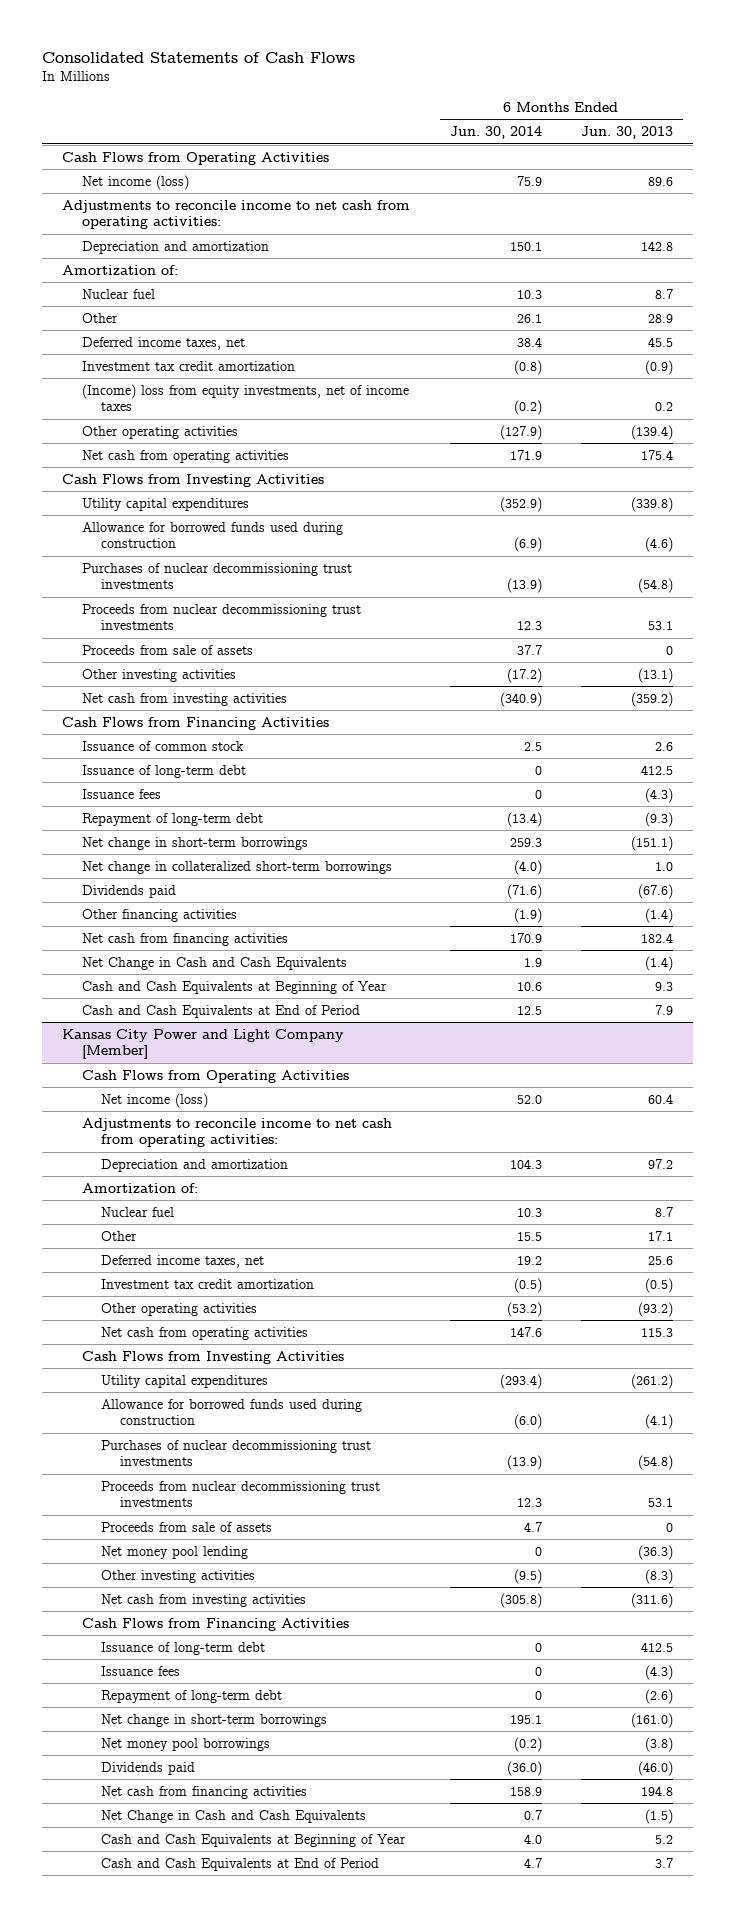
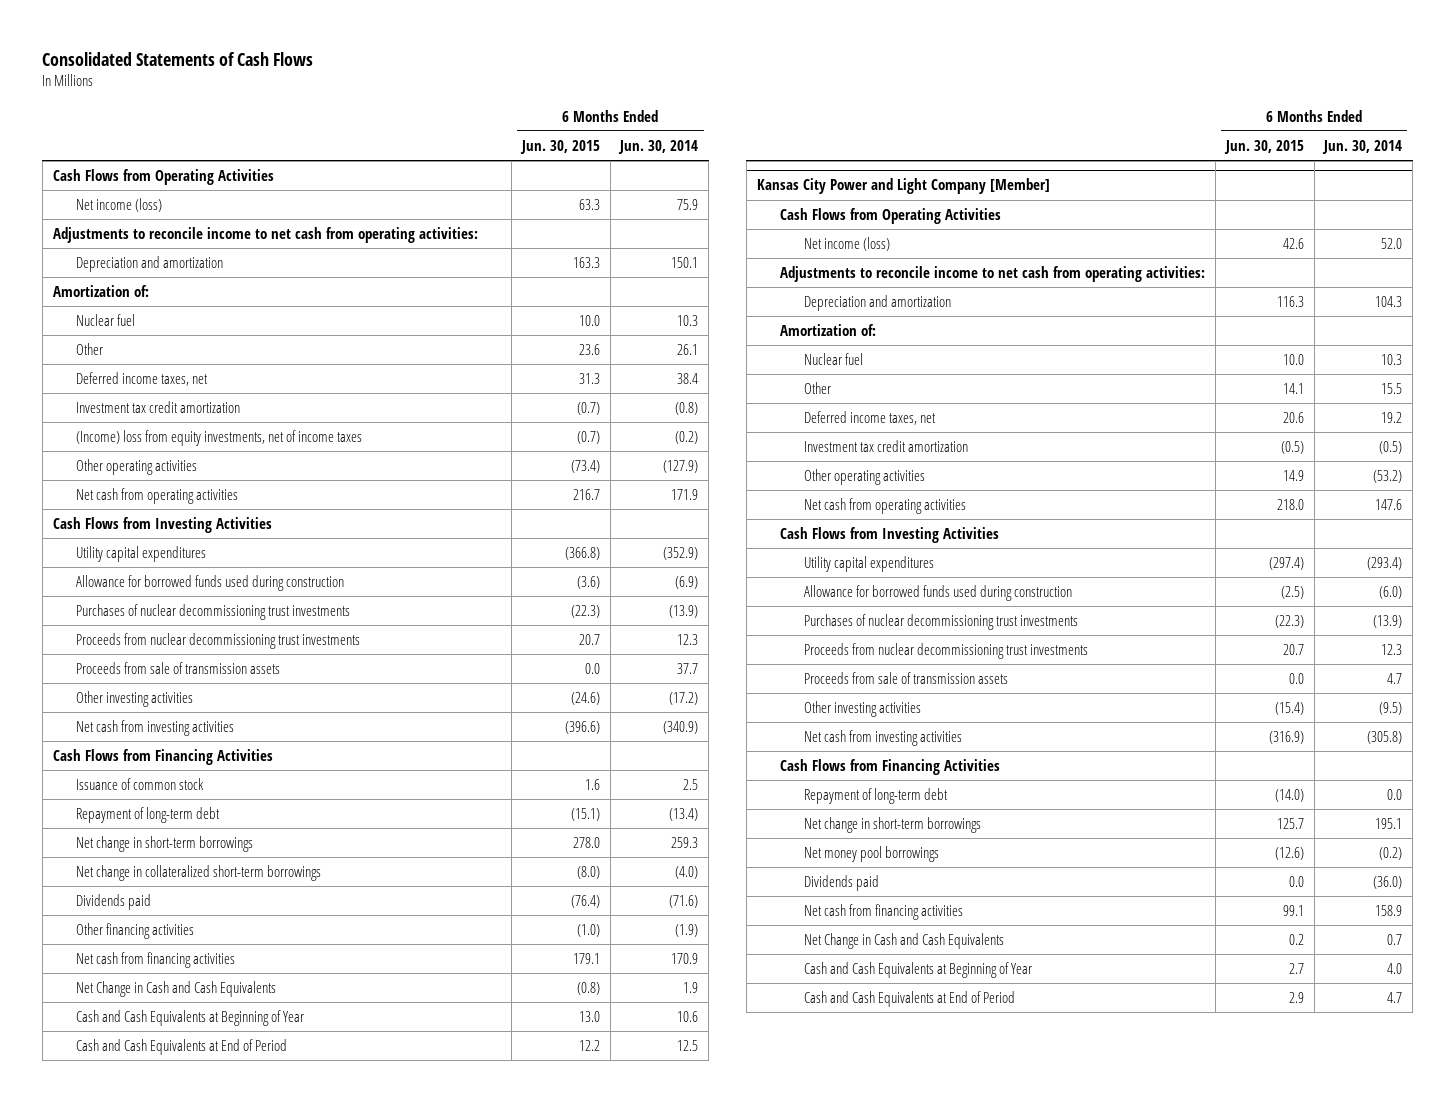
[581,126,674,140] Jun. 30, 2013 -> none
none -> [519,139,600,154] Jun. 30, 2015
[81,644,253,655] Proceeds from sale of assets -> [76,662,281,675] Proceeds from sale of transmission assets
[81,764,246,778] Issuance of long-term debt -> none
[81,788,161,799] Issuance fees -> none
[100,1545,248,1559] Net money pool lending -> none
[100,1521,272,1532] Proceeds from sale of assets -> [803,672,1008,685] Proceeds from sale of transmission assets
[100,1641,265,1655] Issuance of long-term debt -> none
[100,1665,180,1676] Issuance fees -> none
[534,1690,542,1700] 0 -> [1387,789,1403,801] 0.0

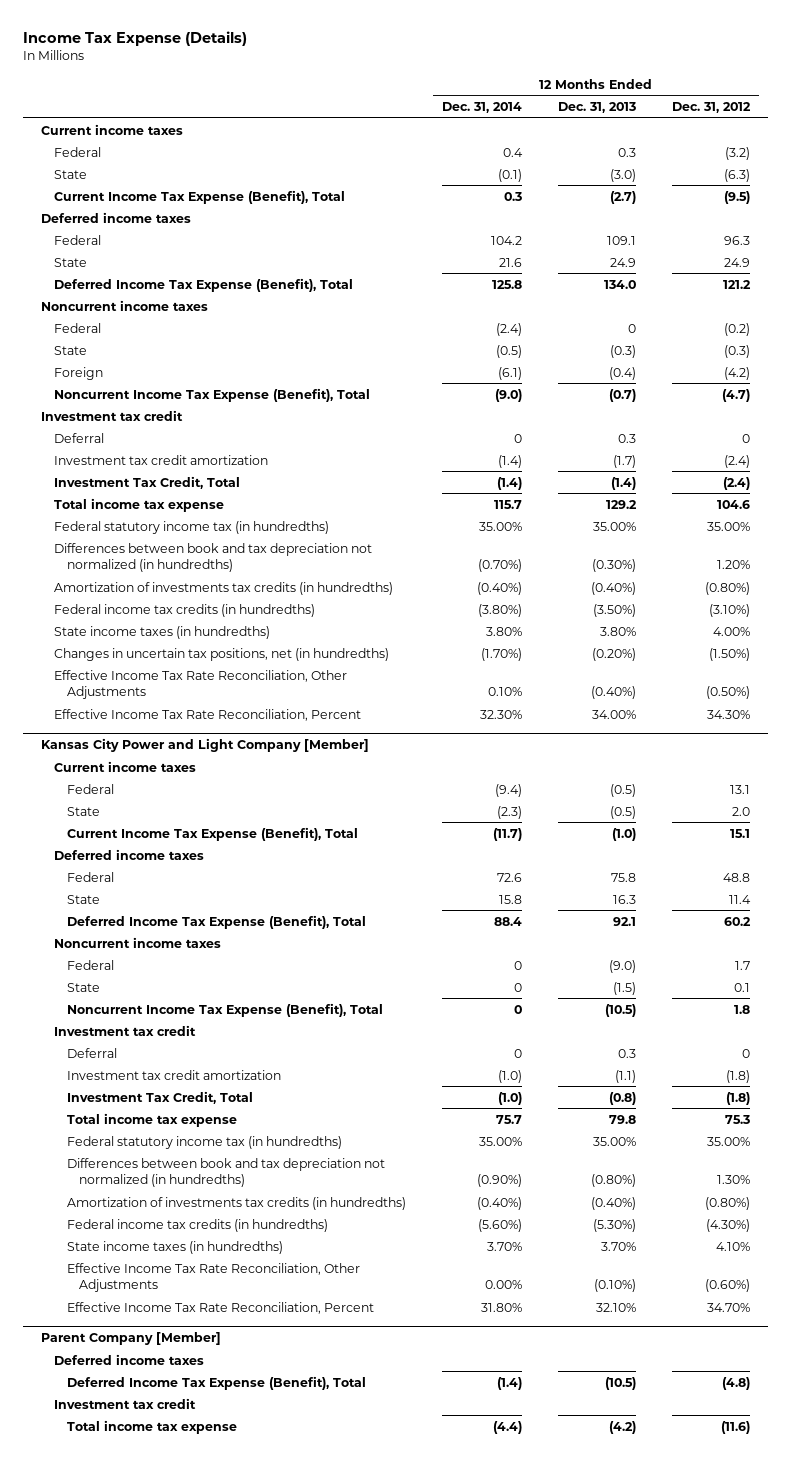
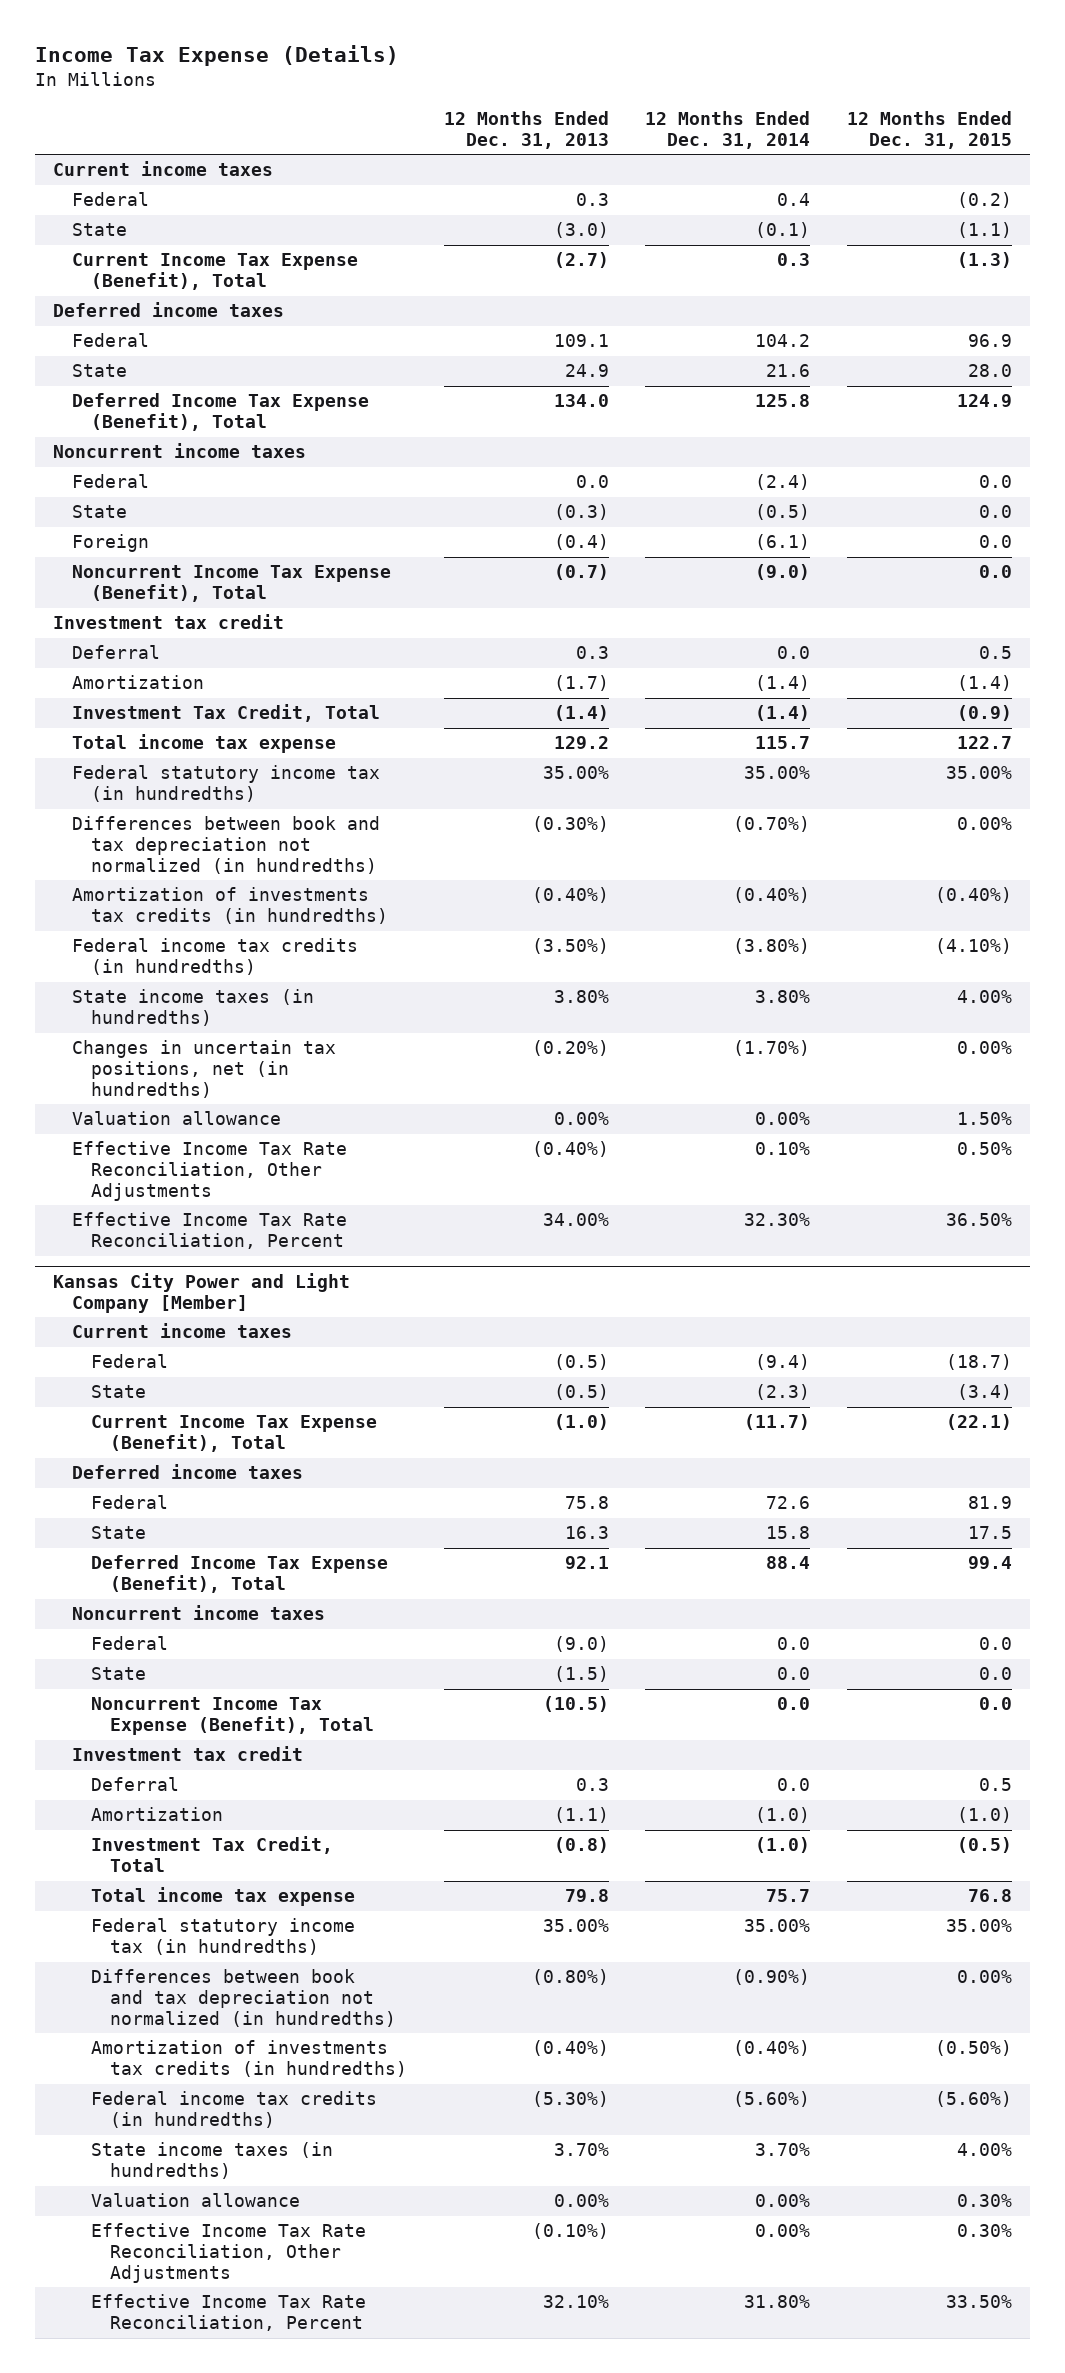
[671,102,751,114] Dec. 31, 2012 -> none
none -> [846,110,1012,149] 12 Months Ended Dec. 31, 2015
[627,323,636,333] 0 -> [575,475,609,489] 0.0
[513,433,522,443] 0 -> [777,646,811,660] 0.0
[54,454,269,465] Investment tax credit amortization -> [72,675,205,690] Amortization
none -> [72,1111,282,1126] Valuation allowance
[513,960,522,970] 0 -> [777,1637,811,1651] 0.0
[513,982,522,992] 0 -> [777,1667,811,1681] 0.0
[513,1004,522,1014] 0 -> [777,1697,811,1711] 0.0
[513,1048,522,1058] 0 -> [777,1778,811,1792] 0.0
[66,1069,281,1080] Investment tax credit amortization -> [91,1807,224,1822] Amortization
none -> [91,2193,301,2208] Valuation allowance
[41,1331,222,1345] Parent Company [Member] -> none
[54,1353,205,1365] Deferred income taxes -> none
[66,1375,366,1390] Deferred Income Tax Expense (Benefit), Total -> none
[54,1397,197,1409] Investment tax credit -> none
[66,1419,237,1434] Total income tax expense -> none

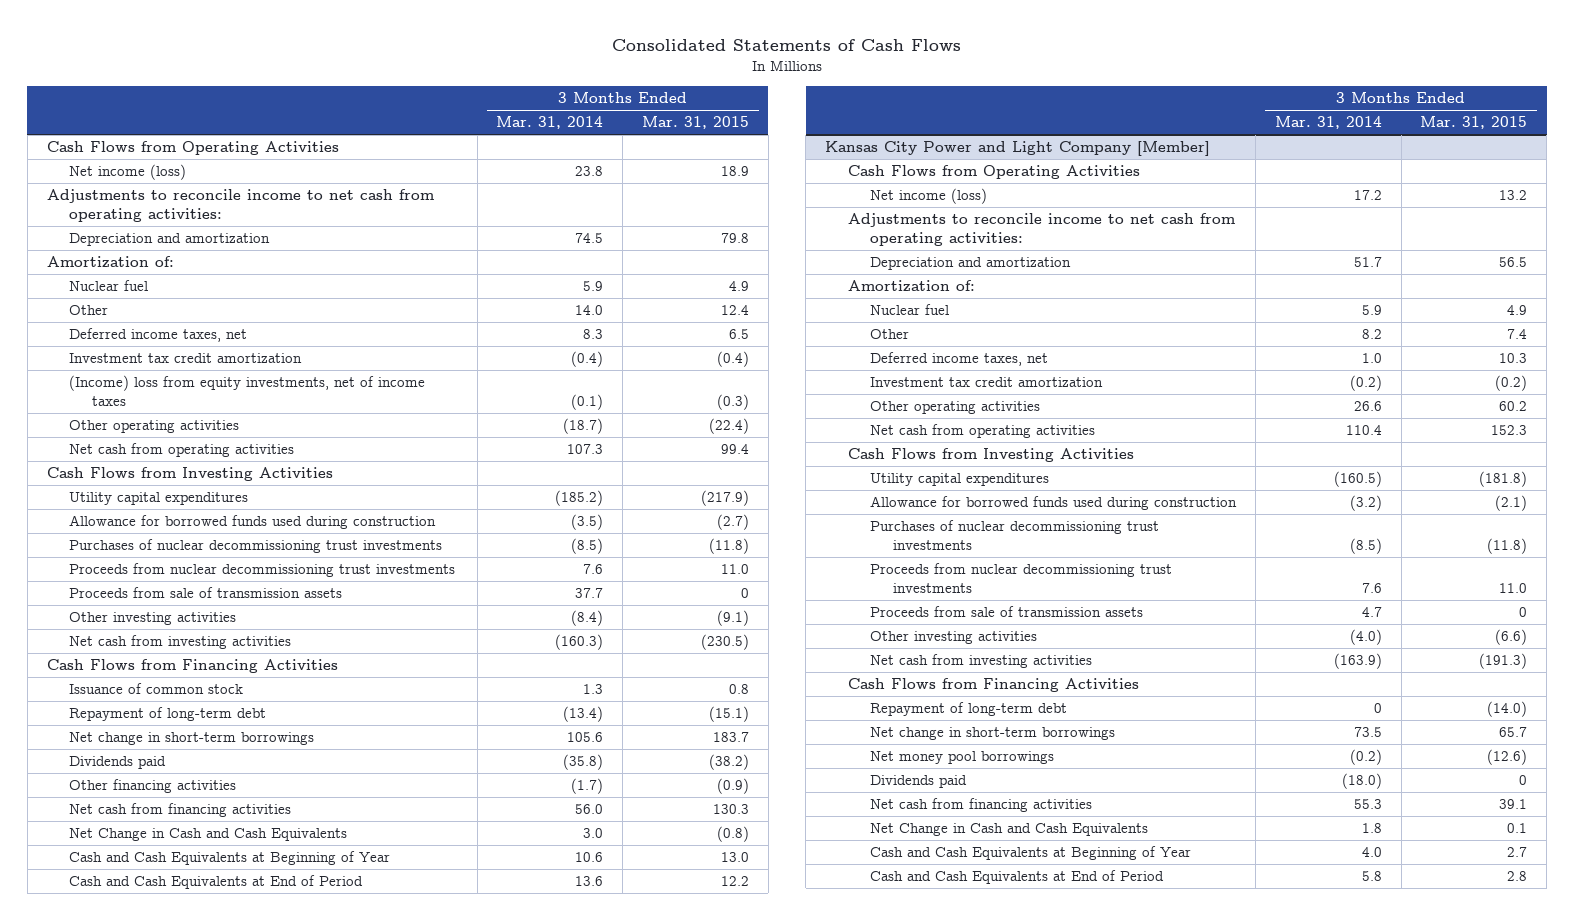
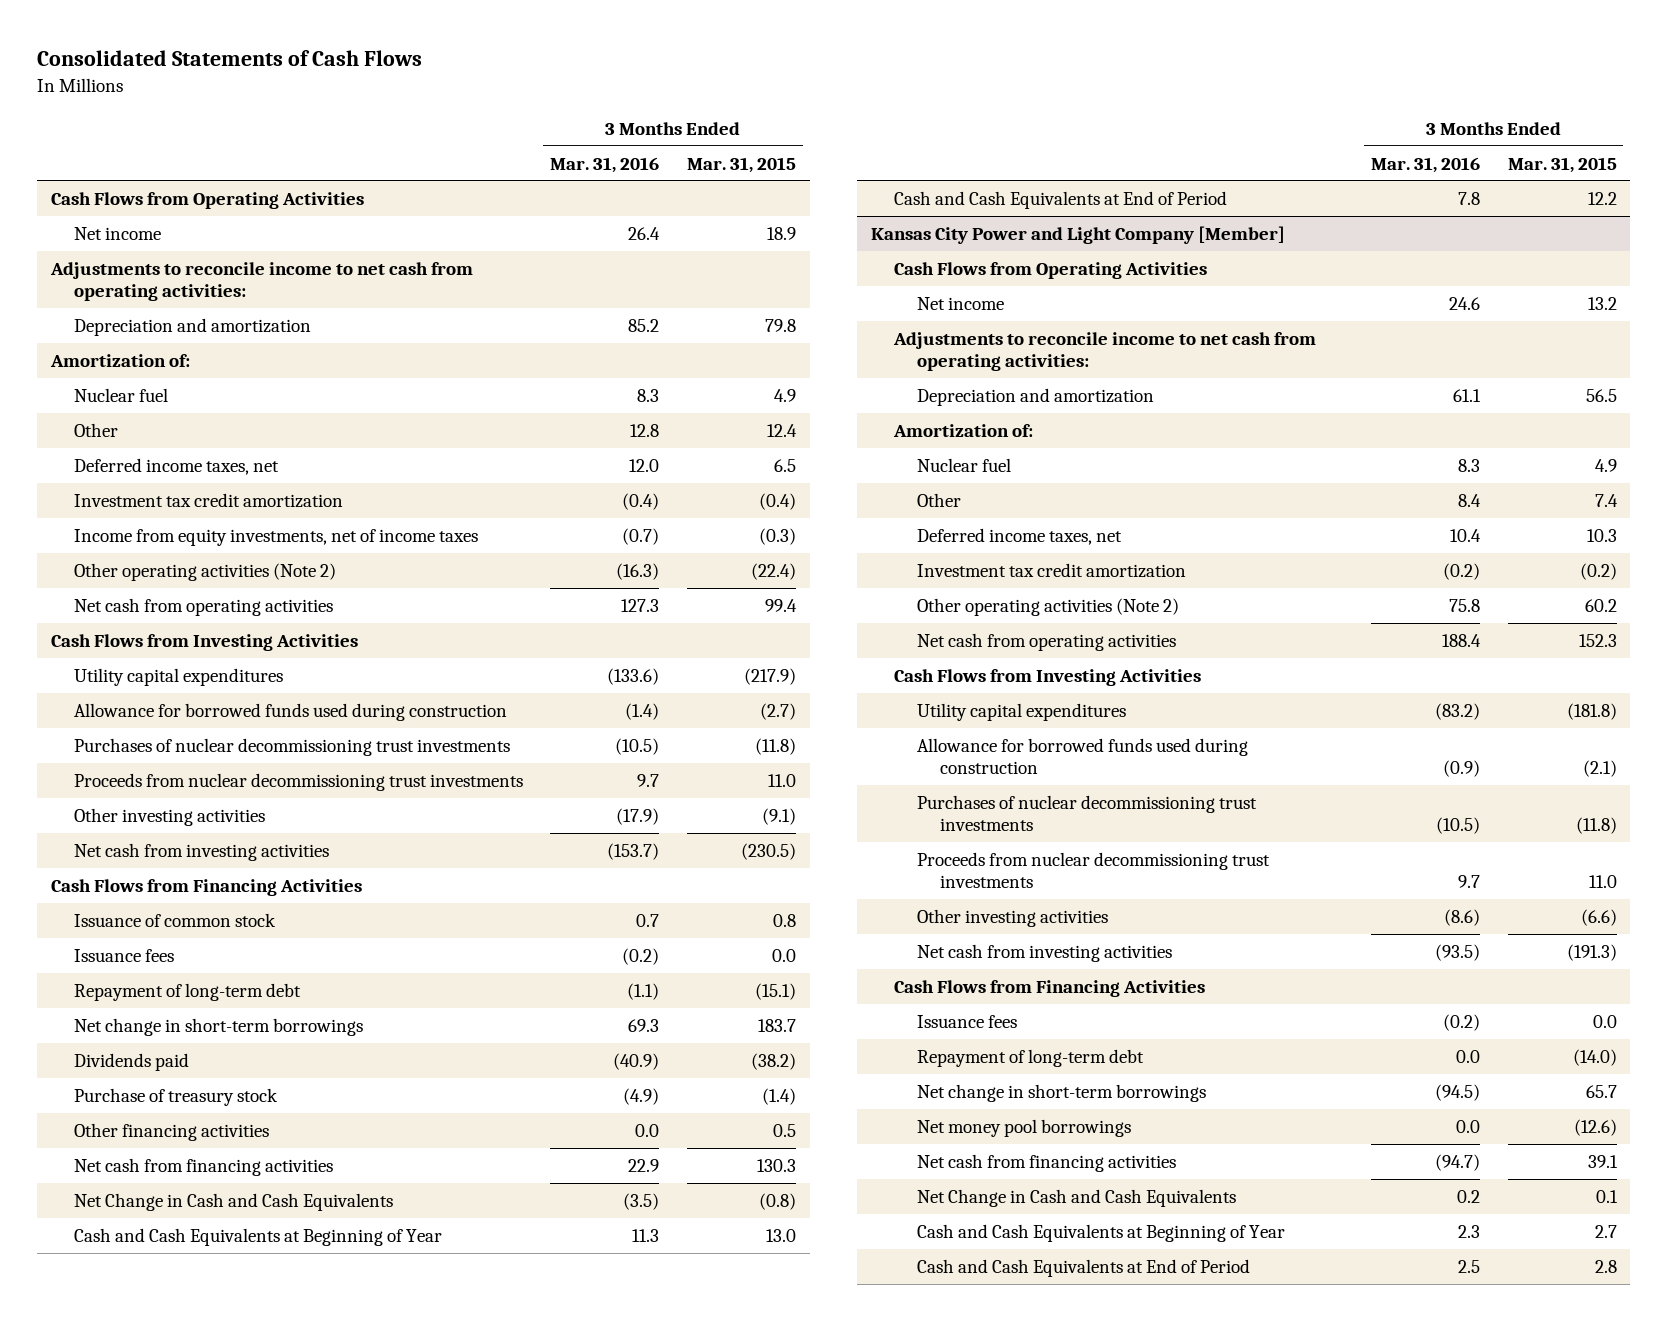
[496,116,604,130] Mar. 31, 2014 -> none
none -> [550,156,660,173] Mar. 31, 2016
[69,164,187,181] Net income (loss) -> [73,226,161,240] Net income
[69,375,426,407] (Income) loss from equity investments, net of income taxes -> [73,528,478,546] Income from equity investments, net of income taxes
[69,420,240,434] Other operating activities -> [73,562,336,581] Other operating activities (Note 2)
[69,587,343,599] Proceeds from sale of transmission assets -> none
none -> [73,948,174,962] Issuance fees
none -> [73,1087,278,1106] Purchase of treasury stock
[717,778,750,795] (0.9) -> [772,1123,796,1137] 0.5
[870,188,988,205] Net income (loss) -> [917,296,1005,310] Net income
[870,401,1041,415] Other operating activities -> [917,597,1180,616] Other operating activities (Note 2)
[870,606,1144,618] Proceeds from sale of transmission assets -> none
none -> [917,1014,1018,1028] Issuance fees
[870,775,968,789] Dividends paid -> none

